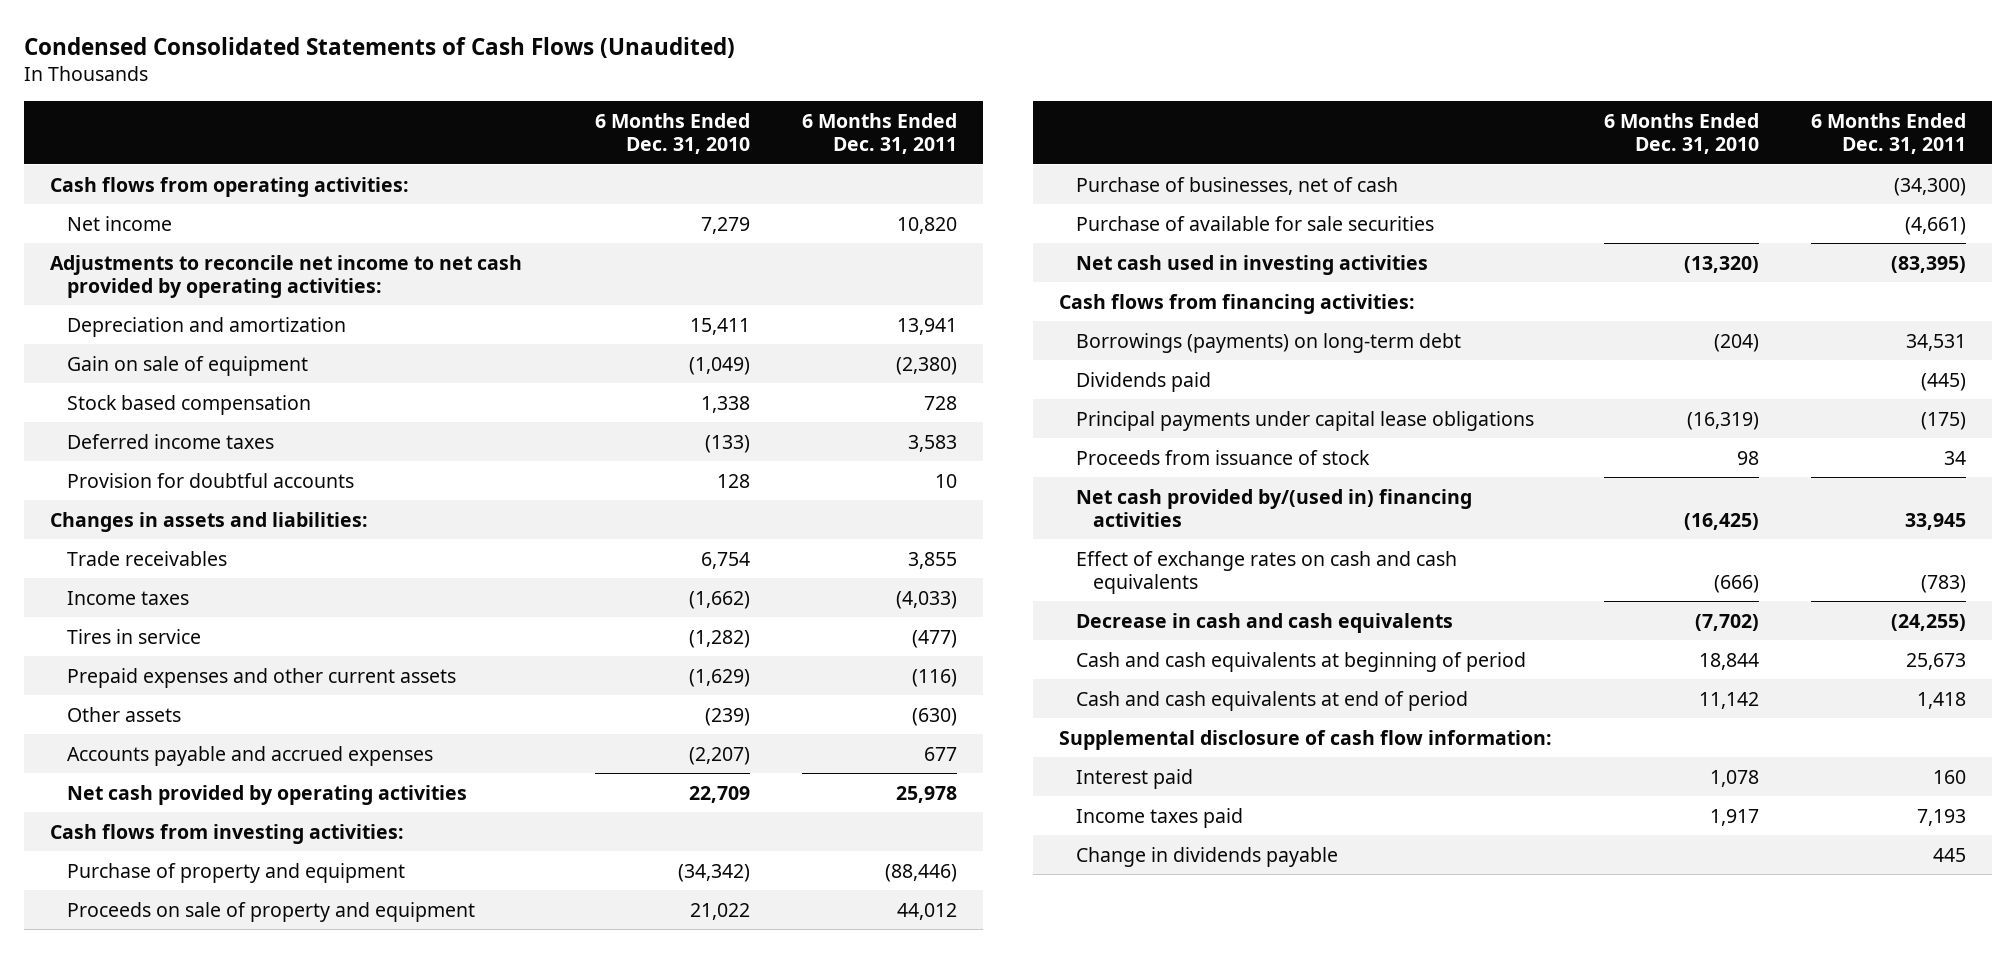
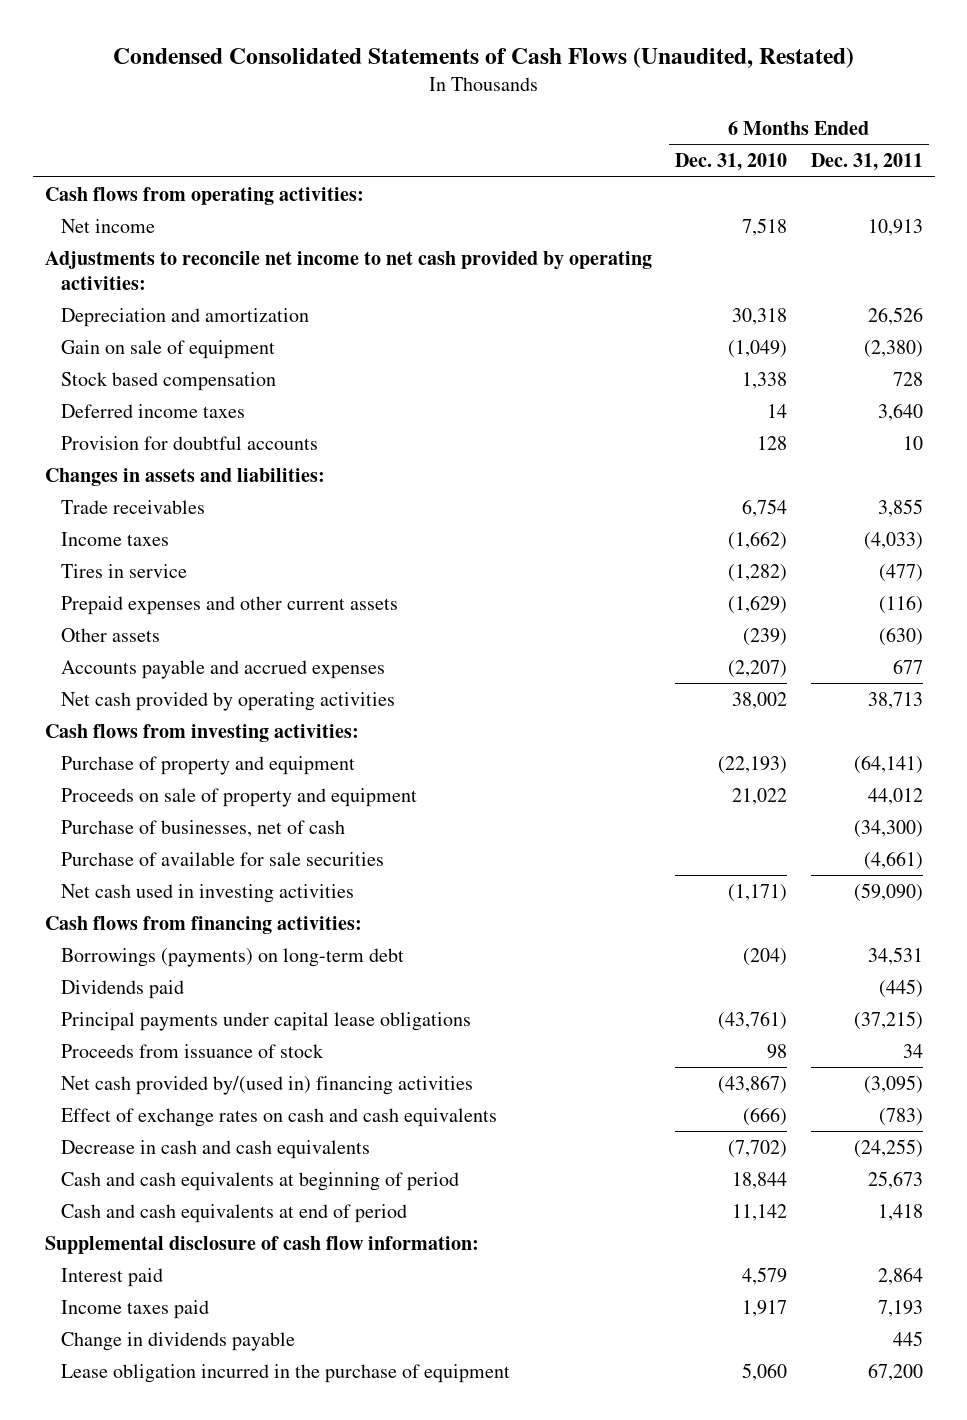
[24,36,736,58] Condensed Consolidated Statements of Cash Flows (Unaudited) -> [112,47,854,70] Condensed Consolidated Statements of Cash Flows (Unaudited, Restated)
[701,216,751,234] 7,279 -> [742,217,788,236] 7,518
[897,216,958,234] 10,820 -> [867,218,923,236] 10,913
[690,317,751,335] 15,411 -> [732,307,788,325] 30,318
[897,317,958,335] 13,941 -> [867,306,923,325] 26,526
[705,434,751,453] (133) -> [767,403,788,418] 14
[908,434,958,452] 3,583 -> [877,402,923,421] 3,640
[689,785,751,803] 22,709 -> [732,691,788,709] 38,002
[896,785,958,803] 25,978 -> [867,691,923,709] 38,713
[678,863,751,882] (34,342) -> [718,755,788,774] (22,193)
[885,863,958,882] (88,446) -> [853,754,923,774] (64,141)
[1683,255,1759,273] (13,320) -> [728,883,788,902] (1,171)
[1890,255,1966,273] (83,395) -> [853,882,923,902] (59,090)
[1686,411,1759,430] (16,319) -> [718,1010,788,1030] (43,761)
[1920,411,1966,430] (175) -> [853,1010,923,1030] (37,215)
[1683,513,1759,531] (16,425) -> [718,1074,788,1094] (43,867)
[1904,513,1966,531] 33,945 -> [863,1074,923,1094] (3,095)
[1709,769,1759,787] 1,078 -> [742,1266,788,1285] 4,579
[1932,769,1966,784] 160 -> [877,1266,923,1285] 2,864
none -> [60,1363,510,1383] Lease obligation incurred in the purchase of equipment

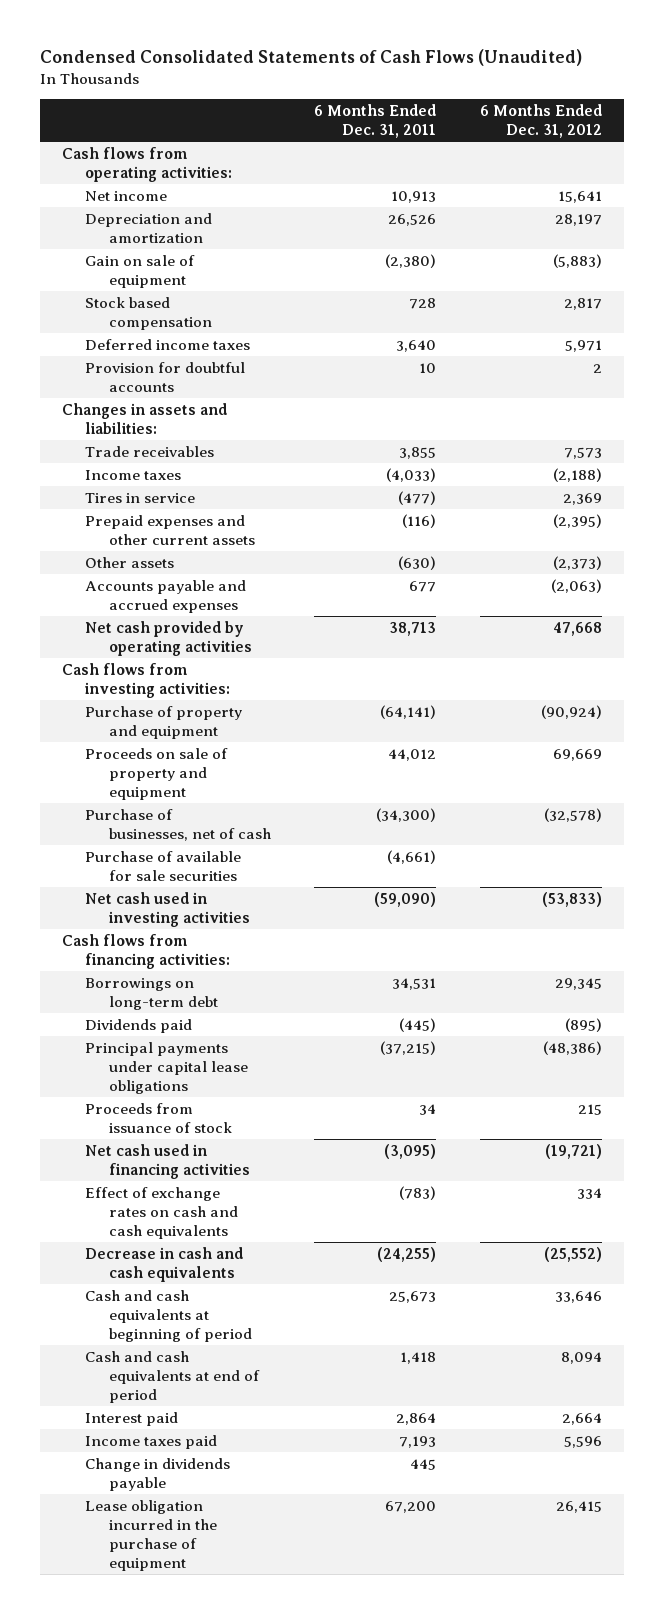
[112,47,854,70] Condensed Consolidated Statements of Cash Flows (Unaudited, Restated) -> [39,49,582,67] Condensed Consolidated Statements of Cash Flows (Unaudited)
[675,152,788,171] Dec. 31, 2010 -> none
none -> [480,104,603,139] 6 Months Ended Dec. 31, 2012
[44,250,652,290] Adjustments to reconcile net income to net cash provided by operating activities: -> none
[60,947,404,967] Borrowings (payments) on long-term debt -> [85,977,218,1010] Borrowings on long-term debt
[60,1075,473,1095] Net cash provided by/(used in) financing activities -> [85,1143,250,1179] Net cash used in financing activities
[44,1235,479,1254] Supplemental disclosure of cash flow information: -> none

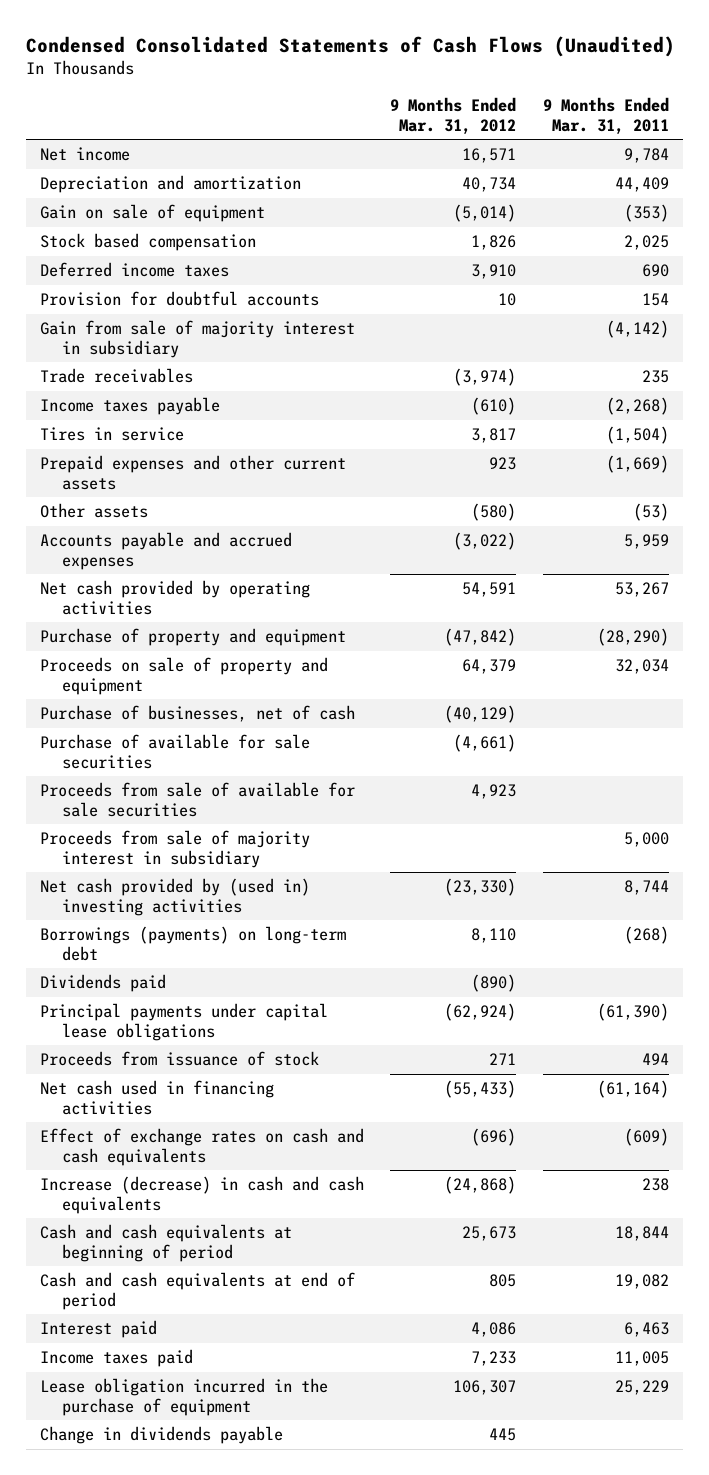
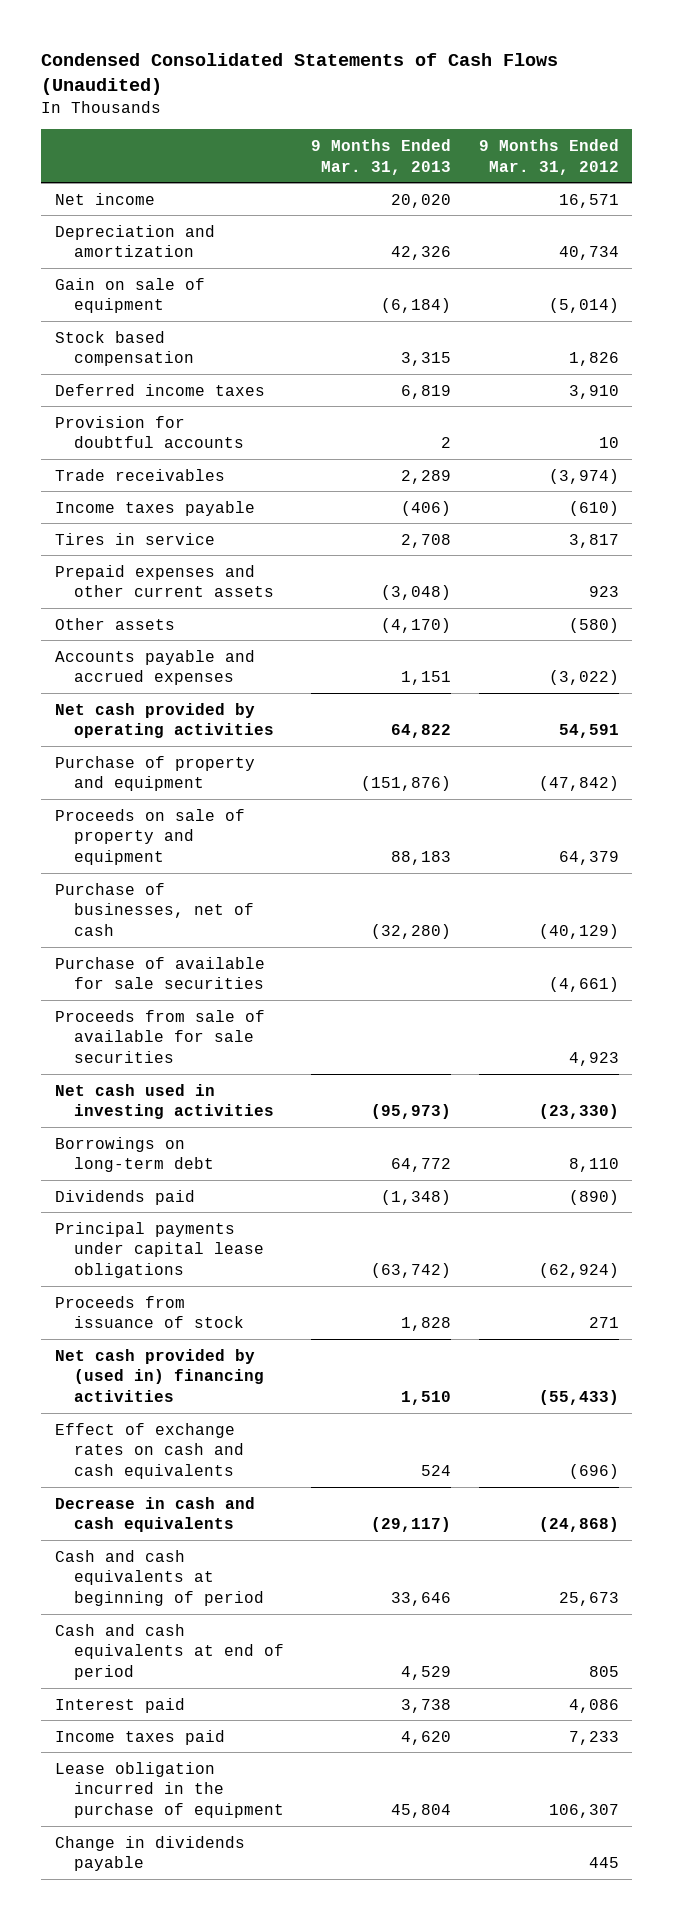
[543,97,670,135] 9 Months Ended Mar. 31, 2011 -> none
none -> [311,138,452,175] 9 Months Ended Mar. 31, 2013
[39,320,355,358] Gain from sale of majority interest in subsidiary -> none
[39,830,310,868] Proceeds from sale of majority interest in subsidiary -> none
[39,878,310,916] Net cash provided by (used in) investing activities -> [54,1083,274,1120] Net cash used in investing activities
[39,926,346,961] Borrowings (payments) on long-term debt -> [54,1136,214,1173] Borrowings on long-term debt
[39,1080,274,1115] Net cash used in financing activities -> [54,1348,264,1402] Net cash provided by (used in) financing activities
[39,1176,364,1214] Increase (decrease) in cash and cash equivalents -> [54,1496,255,1533] Decrease in cash and cash equivalents

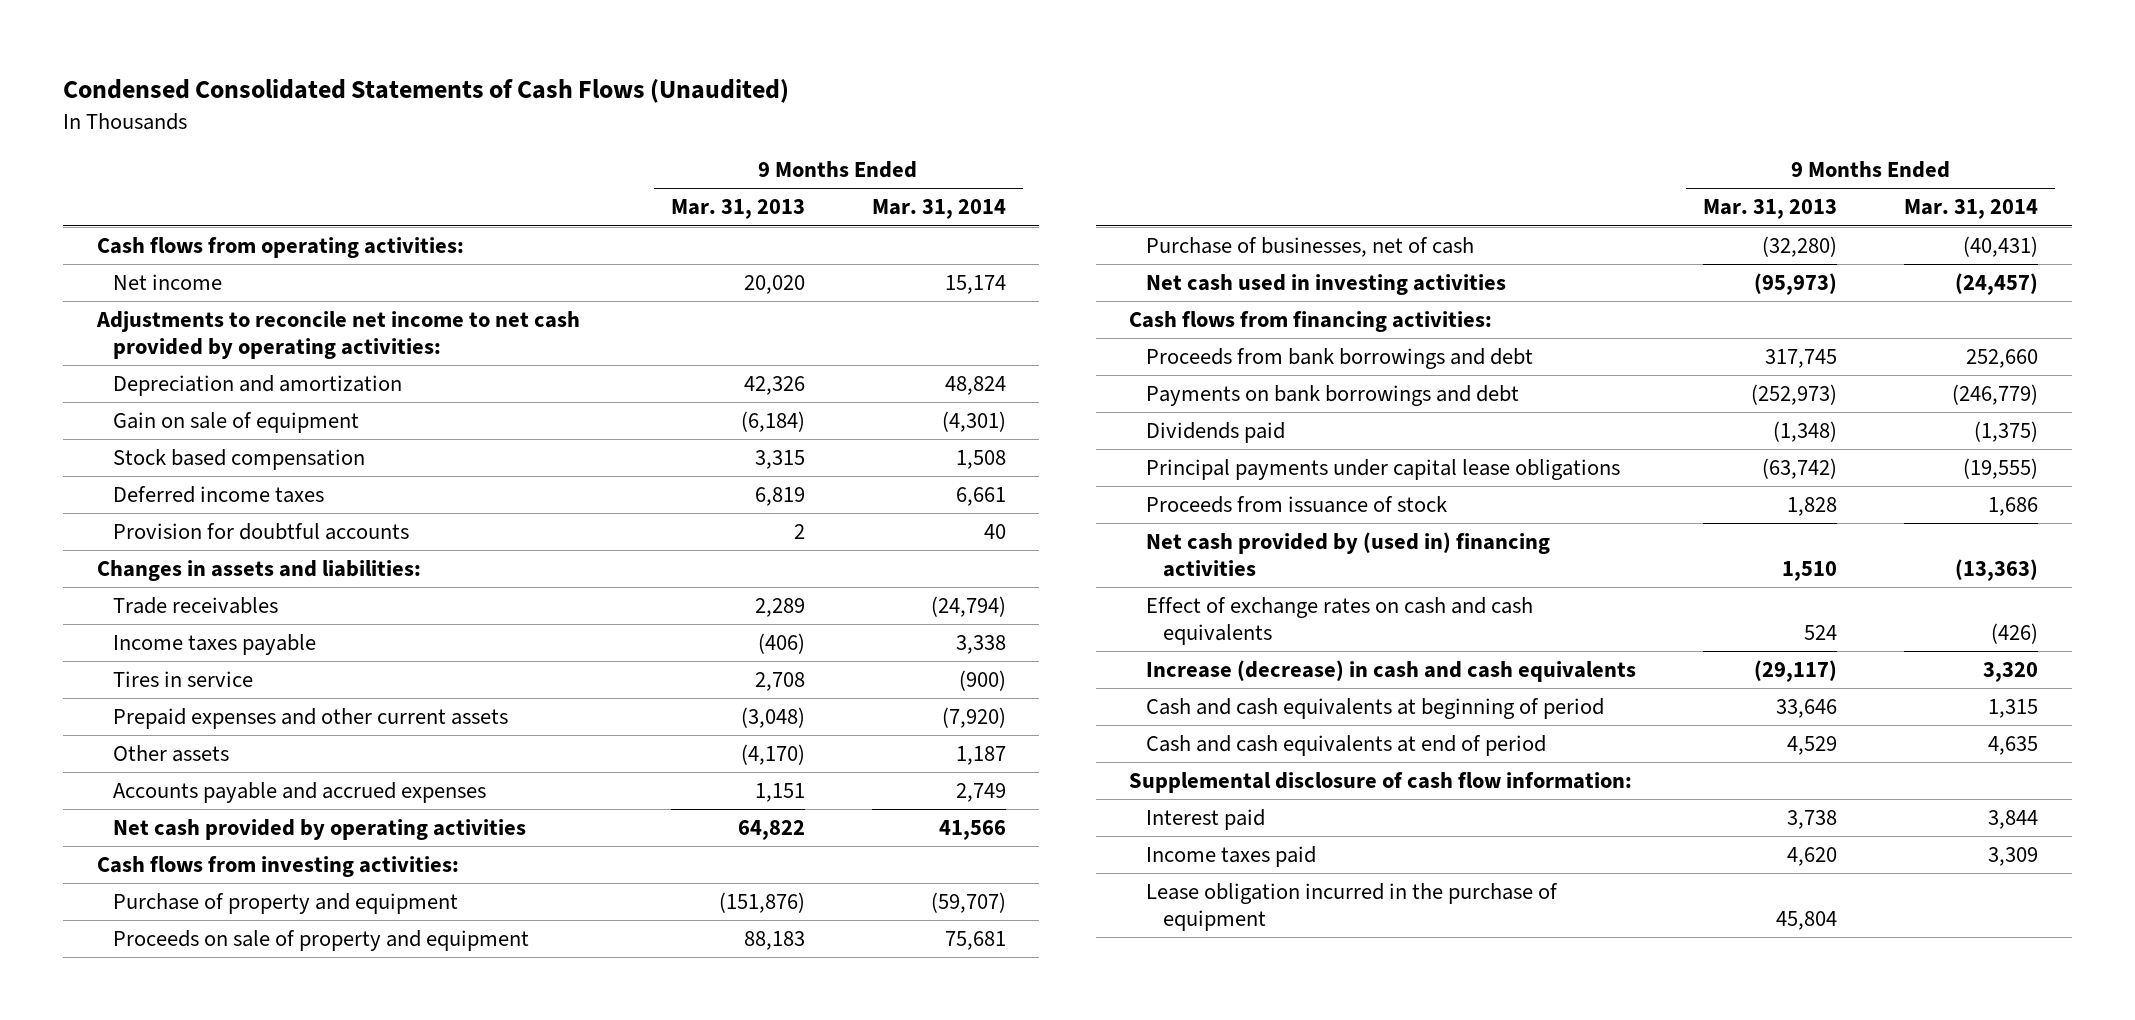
[478,138,619,175] 9 Months Ended Mar. 31, 2012 -> none
none -> [871,199,1006,220] Mar. 31, 2014
none -> [96,237,464,259] Cash flows from operating activities:
none -> [95,311,580,359] Adjustments to reconcile net income to net cash provided by operating activities:
none -> [96,560,421,582] Changes in assets and liabilities:
none -> [96,856,459,878] Cash flows from investing activities:
[54,956,265,990] Purchase of available for sale securities -> none
[54,1009,265,1063] Proceeds from sale of available for sale securities -> none
none -> [1129,311,1493,333] Cash flows from financing activities:
none -> [1145,348,1533,370] Proceeds from bank borrowings and debt
[54,1136,214,1173] Borrowings on long-term debt -> [1145,385,1519,407] Payments on bank borrowings and debt
[391,1158,452,1173] 64,772 -> [1751,384,1838,406] (252,973)
[54,1496,255,1533] Decrease in cash and cash equivalents -> [1145,660,1636,683] Increase (decrease) in cash and cash equivalents
none -> [1129,772,1633,794] Supplemental disclosure of cash flow information:
[54,1835,245,1872] Change in dividends payable -> none

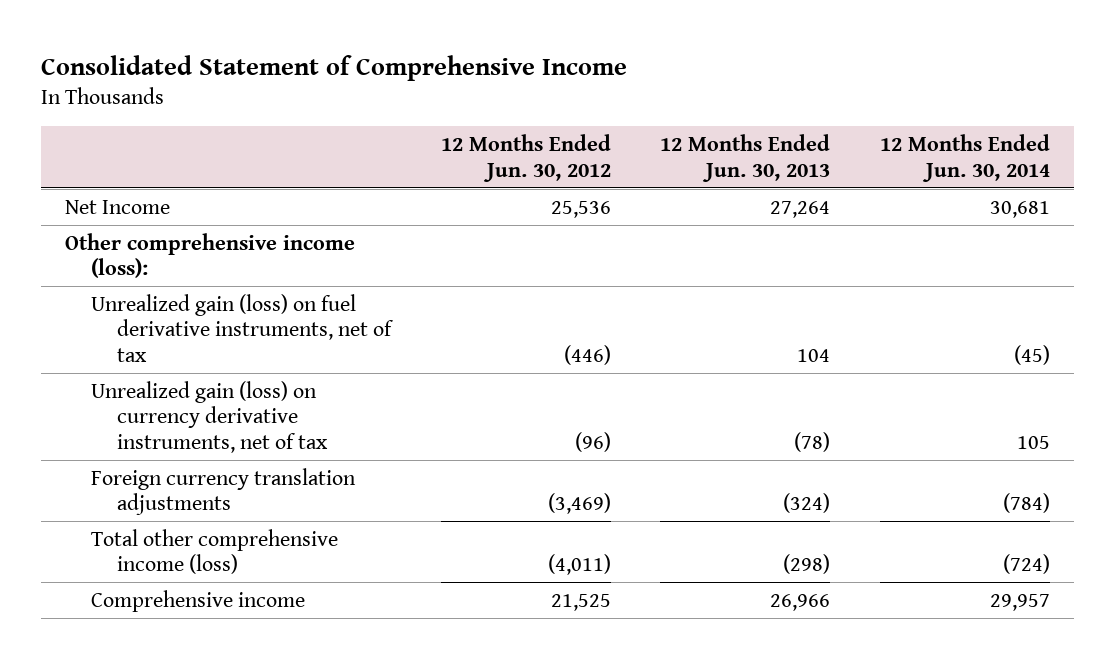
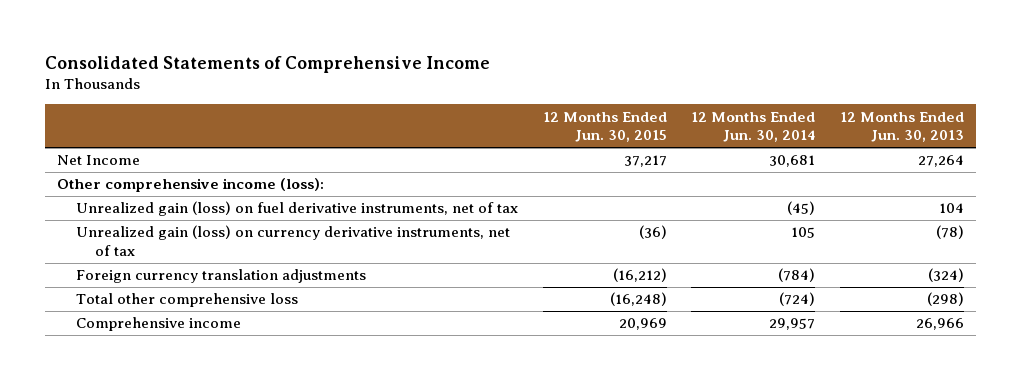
[40,54,627,81] Consolidated Statement of Comprehensive Income -> [45,55,491,73] Consolidated Statements of Comprehensive Income
[440,134,611,182] 12 Months Ended Jun. 30, 2012 -> none
none -> [542,111,667,143] 12 Months Ended Jun. 30, 2015
[91,528,339,575] Total other comprehensive income (loss) -> [76,293,299,308] Total other comprehensive loss

